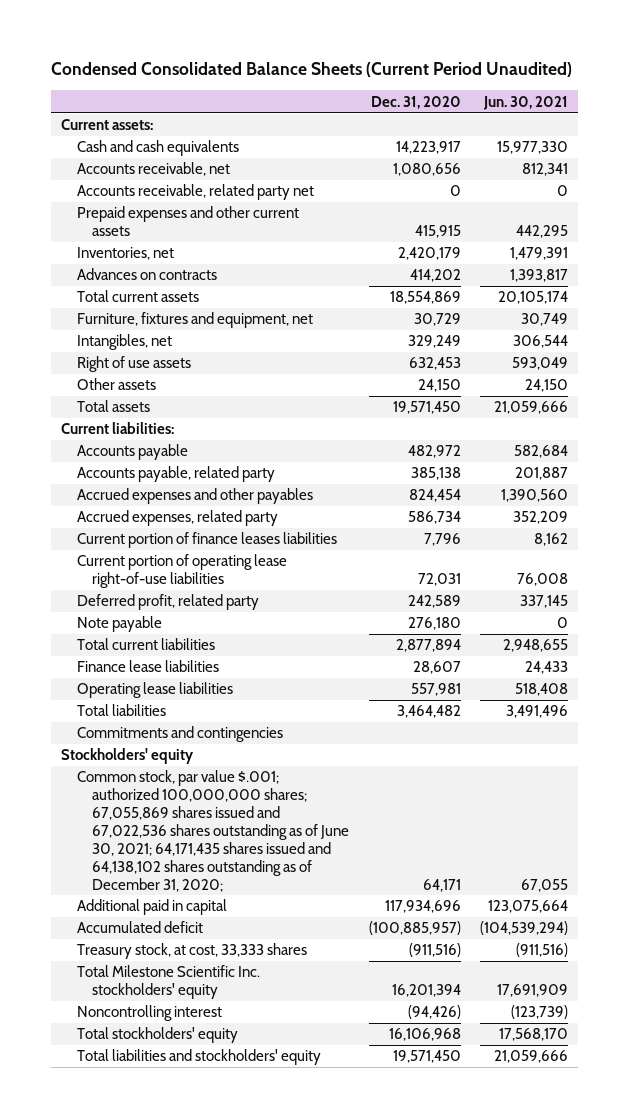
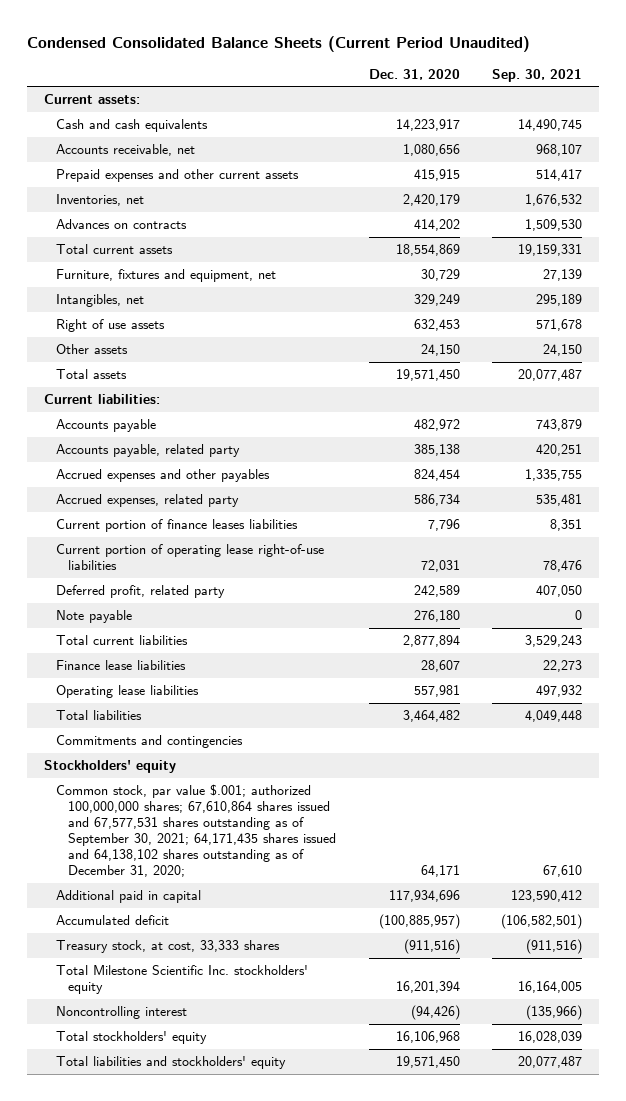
[483,95,569,110] Jun. 30, 2021 -> none
none -> [492,68,583,82] Sep. 30, 2021
[76,184,314,201] Accounts receivable, related party net -> none
[76,770,350,892] Common stock, par value $.001; authorized 100,000,000 shares; 67,055,869 shares issued and 67,022,536 shares outstanding as of June 30, 2021; 64,171,435 shares issued and 64,138,102 shares outstanding as of December 31, 2020; -> [55,784,337,878] Common stock, par value $.001; authorized 100,000,000 shares; 67,610,864 shares issued and 67,577,531 shares outstanding as of September 30, 2021; 64,171,435 shares issued and 64,138,102 shares outstanding as of December 31, 2020;

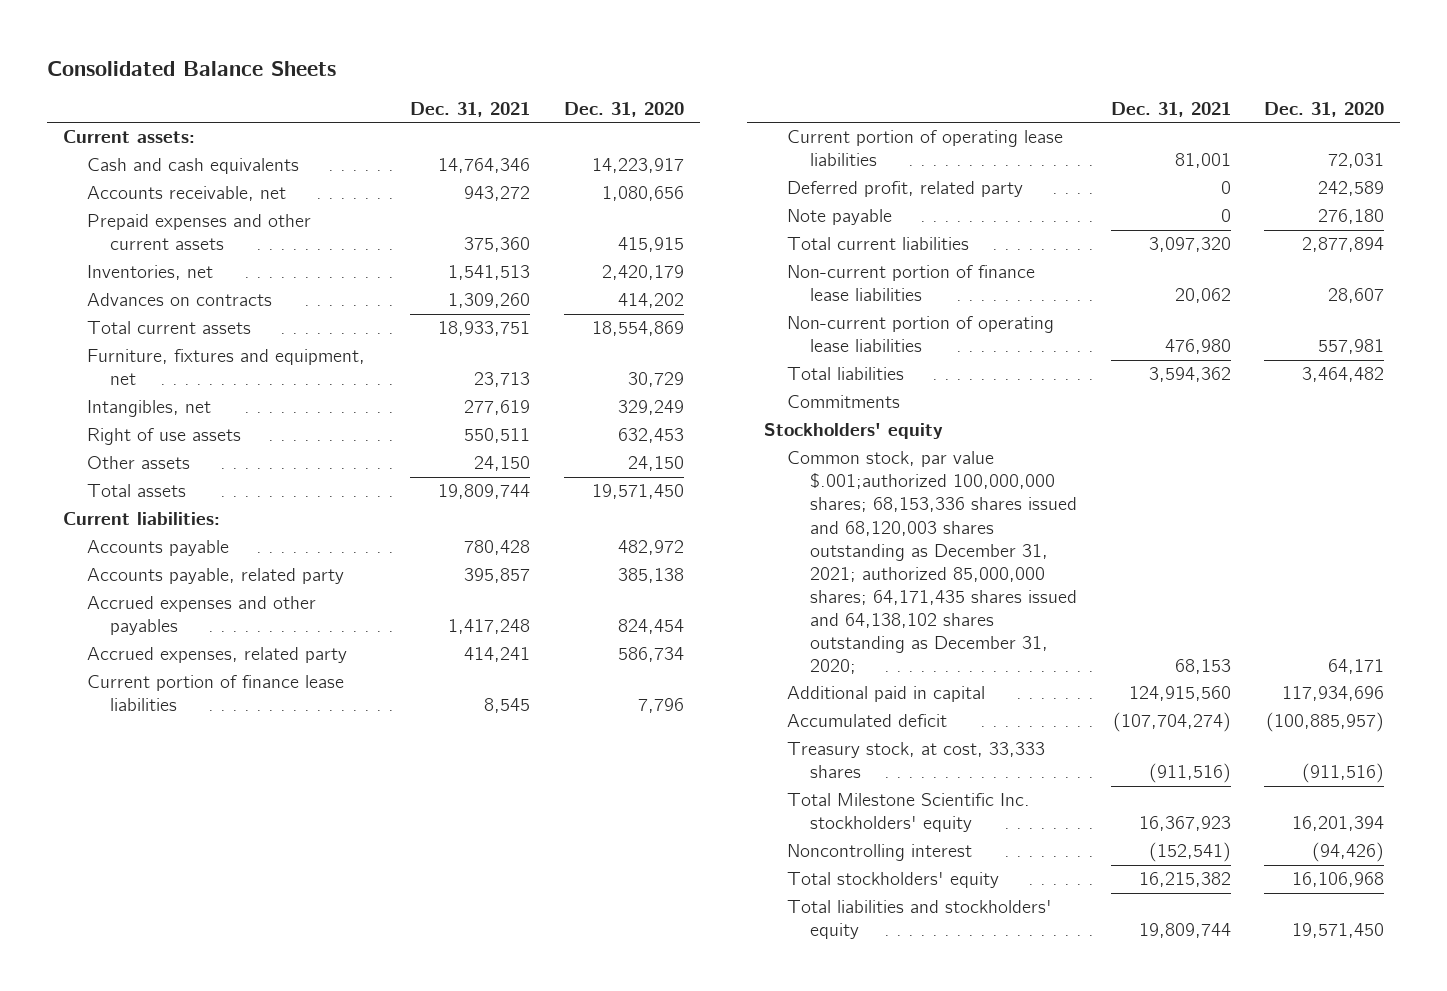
[27,36,531,53] Condensed Consolidated Balance Sheets (Current Period Unaudited) -> [46,60,336,76] Consolidated Balance Sheets
[492,68,583,82] Sep. 30, 2021 -> none
none -> [410,101,531,117] Dec. 31, 2021
[55,519,298,533] Current portion of finance leases liabilities -> [86,675,344,712] Current portion of finance lease liabilities
[55,544,324,571] Current portion of operating lease right-of-use liabilities -> [786,130,1063,167] Current portion of operating lease liabilities
[55,660,186,671] Finance lease liabilities -> [786,265,1035,302] Non-current portion of finance lease liabilities
[55,685,199,699] Operating lease liabilities -> [786,316,1054,353] Non-current portion of operating lease liabilities
[55,735,243,749] Commitments and contingencies -> [786,395,900,409] Commitments
[55,784,337,878] Common stock, par value $.001; authorized 100,000,000 shares; 67,610,864 shares issued and 67,577,531 shares outstanding as of September 30, 2021; 64,171,435 shares issued and 64,138,102 shares outstanding as of December 31, 2020; -> [786,451,1078,674] Common stock, par value $.001;authorized 100,000,000 shares; 68,153,336 shares issued and 68,120,003 shares outstanding as December 31, 2021; authorized 85,000,000 shares; 64,171,435 shares issued and 64,138,102 shares outstanding as December 31, 2020;

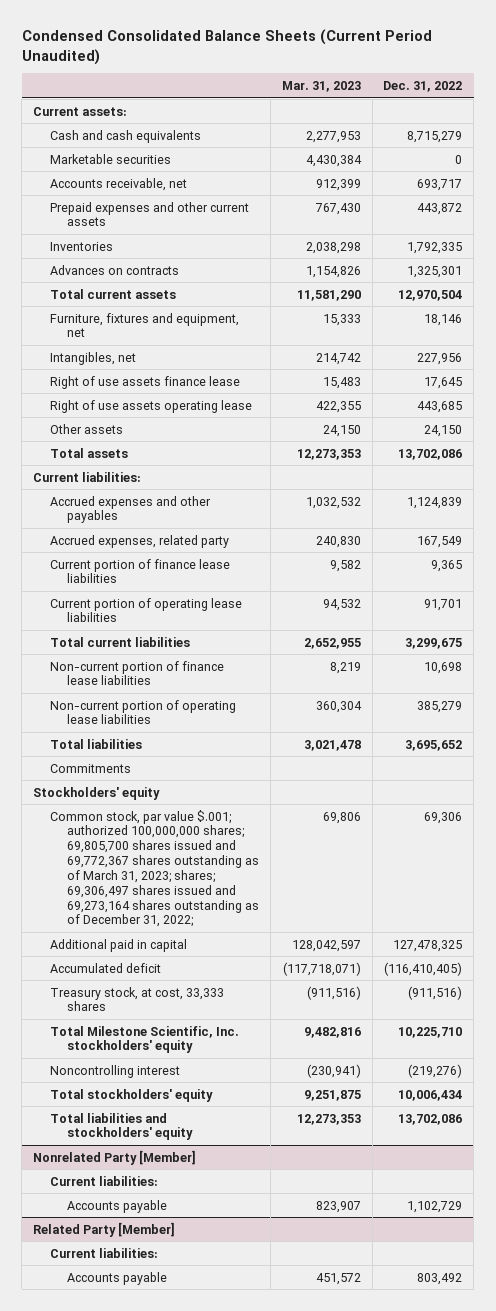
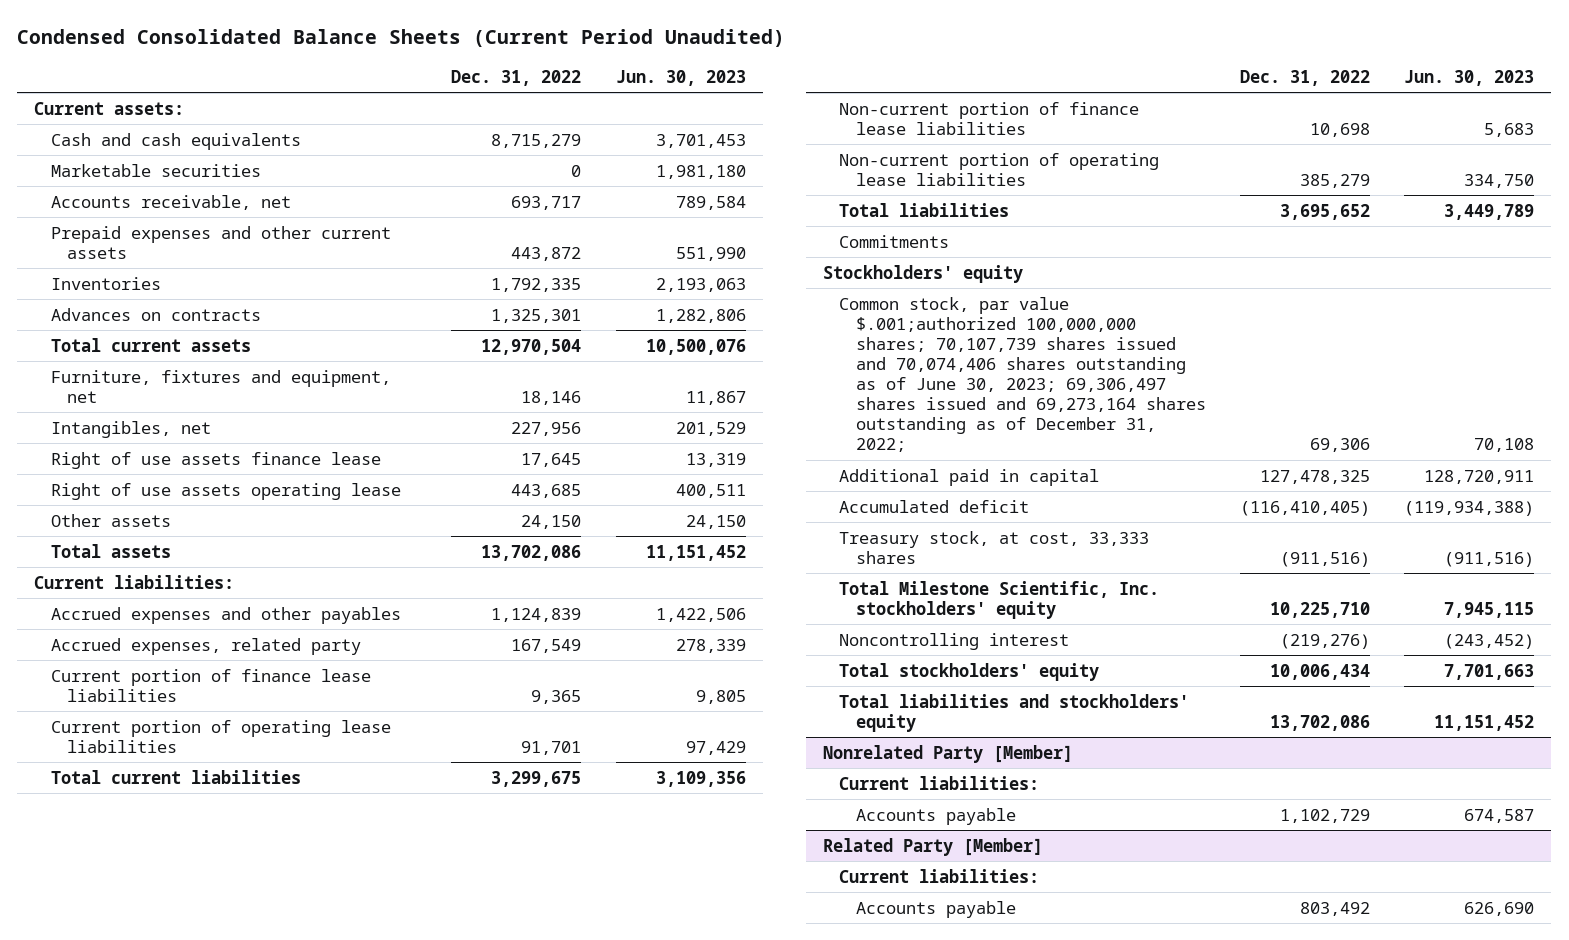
[281,80,361,92] Mar. 31, 2023 -> none
none -> [615,69,746,86] Jun. 30, 2023
[50,809,259,928] Common stock, par value $.001; authorized 100,000,000 shares; 69,805,700 shares issued and 69,772,367 shares outstanding as of March 31, 2023; shares; 69,306,497 shares issued and 69,273,164 shares outstanding as of December 31, 2022; -> [839,296,1206,453] Common stock, par value $.001;authorized 100,000,000 shares; 70,107,739 shares issued and 70,074,406 shares outstanding as of June 30, 2023; 69,306,497 shares issued and 69,273,164 shares outstanding as of December 31, 2022;

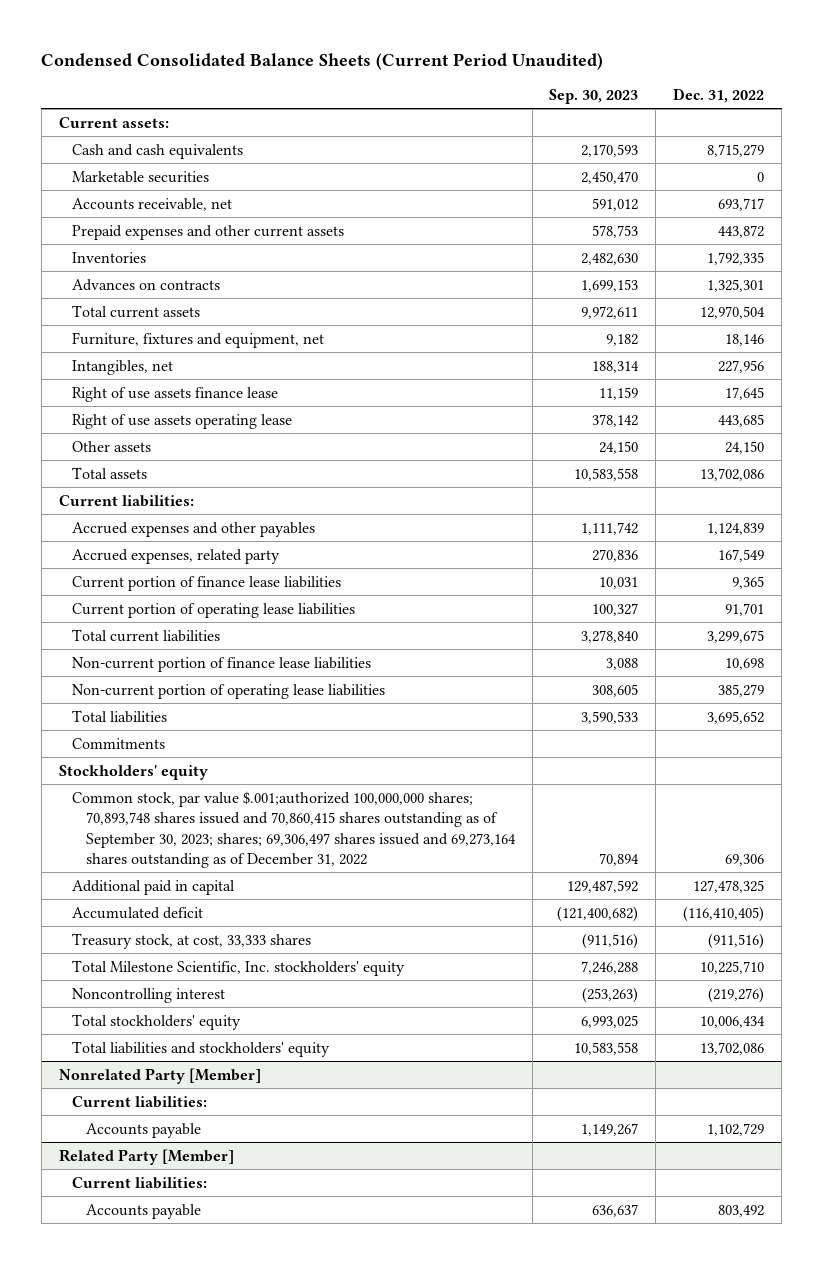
[615,69,746,86] Jun. 30, 2023 -> none
none -> [549,89,639,105] Sep. 30, 2023
[839,296,1206,453] Common stock, par value $.001;authorized 100,000,000 shares; 70,107,739 shares issued and 70,074,406 shares outstanding as of June 30, 2023; 69,306,497 shares issued and 69,273,164 shares outstanding as of December 31, 2022; -> [72,790,516,869] Common stock, par value $.001;authorized 100,000,000 shares; 70,893,748 shares issued and 70,860,415 shares outstanding as of September 30, 2023; shares; 69,306,497 shares issued and 69,273,164 shares outstanding as of December 31, 2022

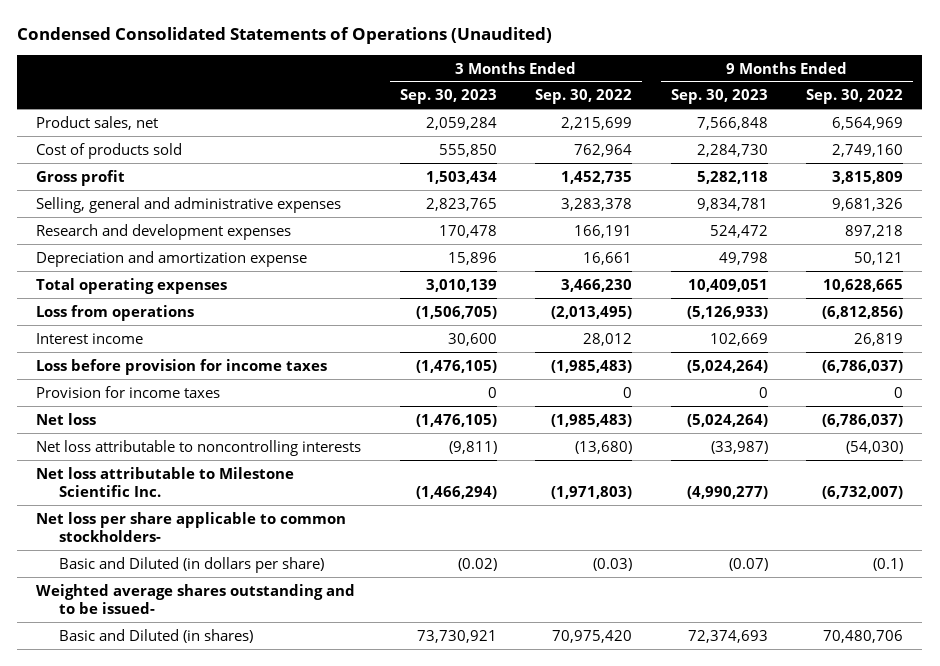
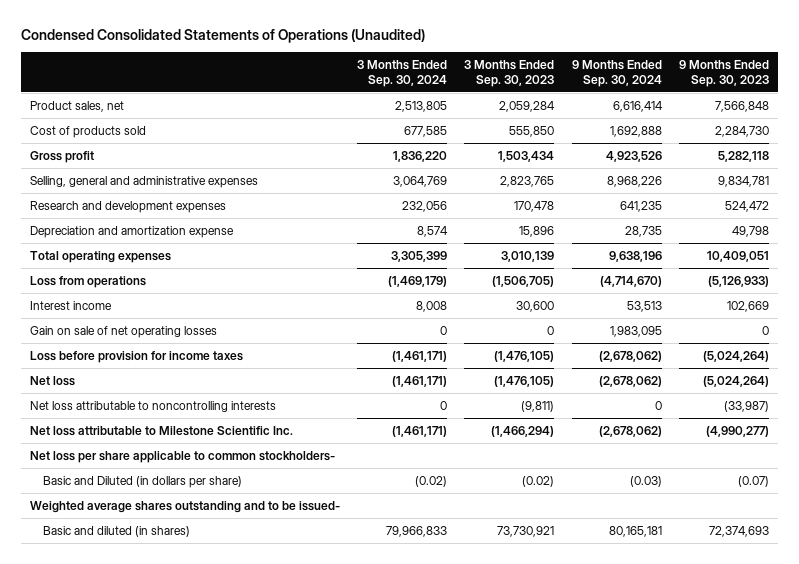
[535,89,633,105] Sep. 30, 2022 -> none
[806,89,904,105] Sep. 30, 2022 -> none
none -> [356,59,447,88] 3 Months Ended Sep. 30, 2024
none -> [571,59,662,88] 9 Months Ended Sep. 30, 2024
none -> [29,325,217,338] Gain on sale of net operating losses
[36,385,221,398] Provision for income taxes -> none
[58,628,253,643] Basic and Diluted (in shares) -> [42,525,190,537] Basic and diluted (in shares)

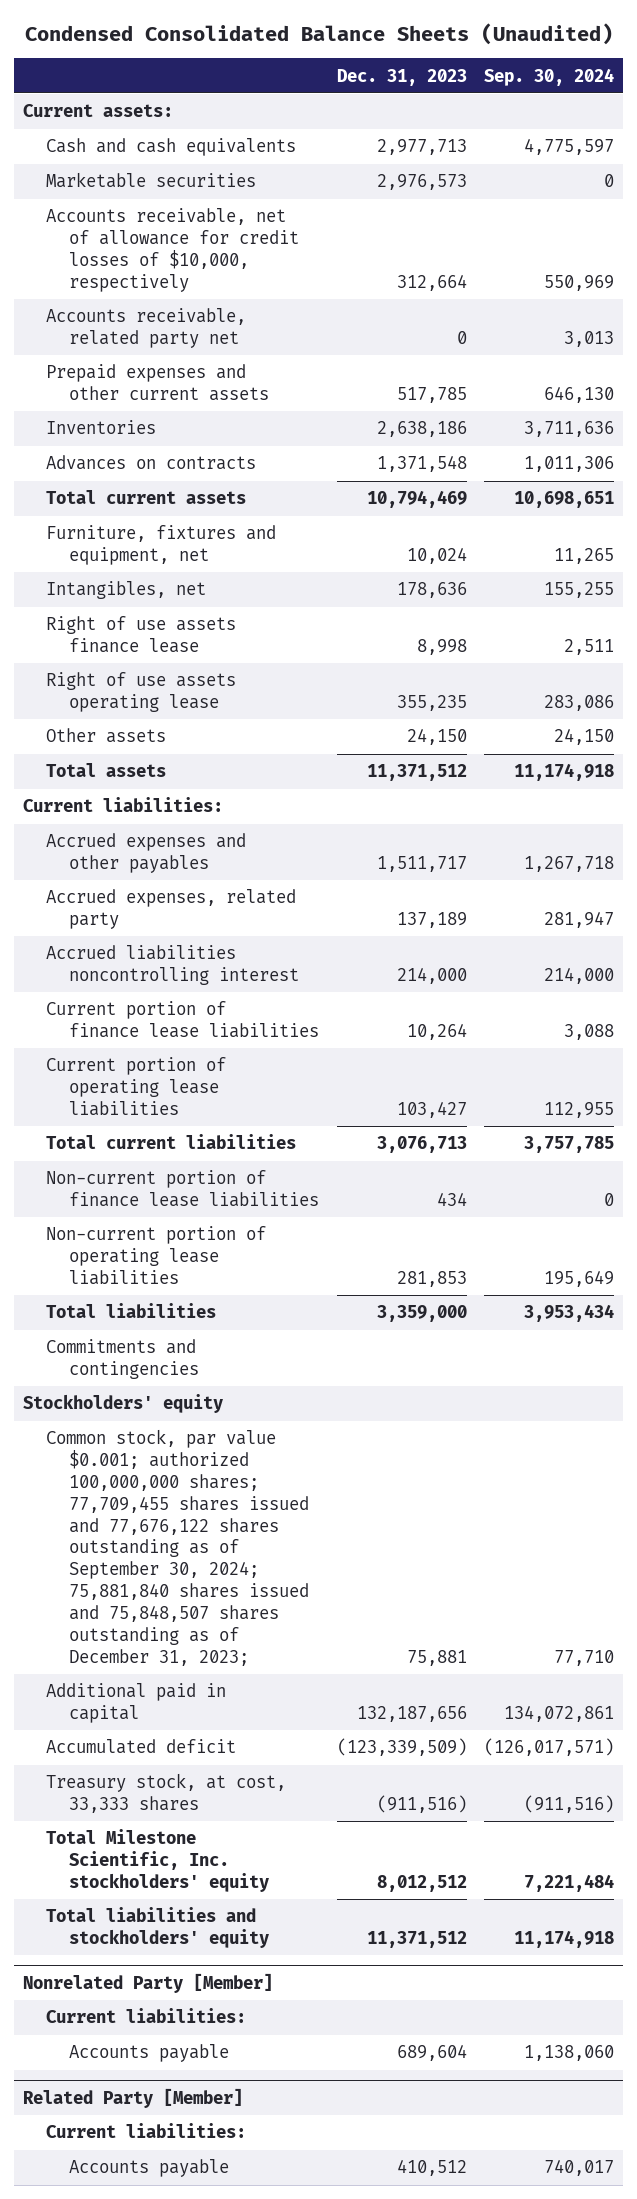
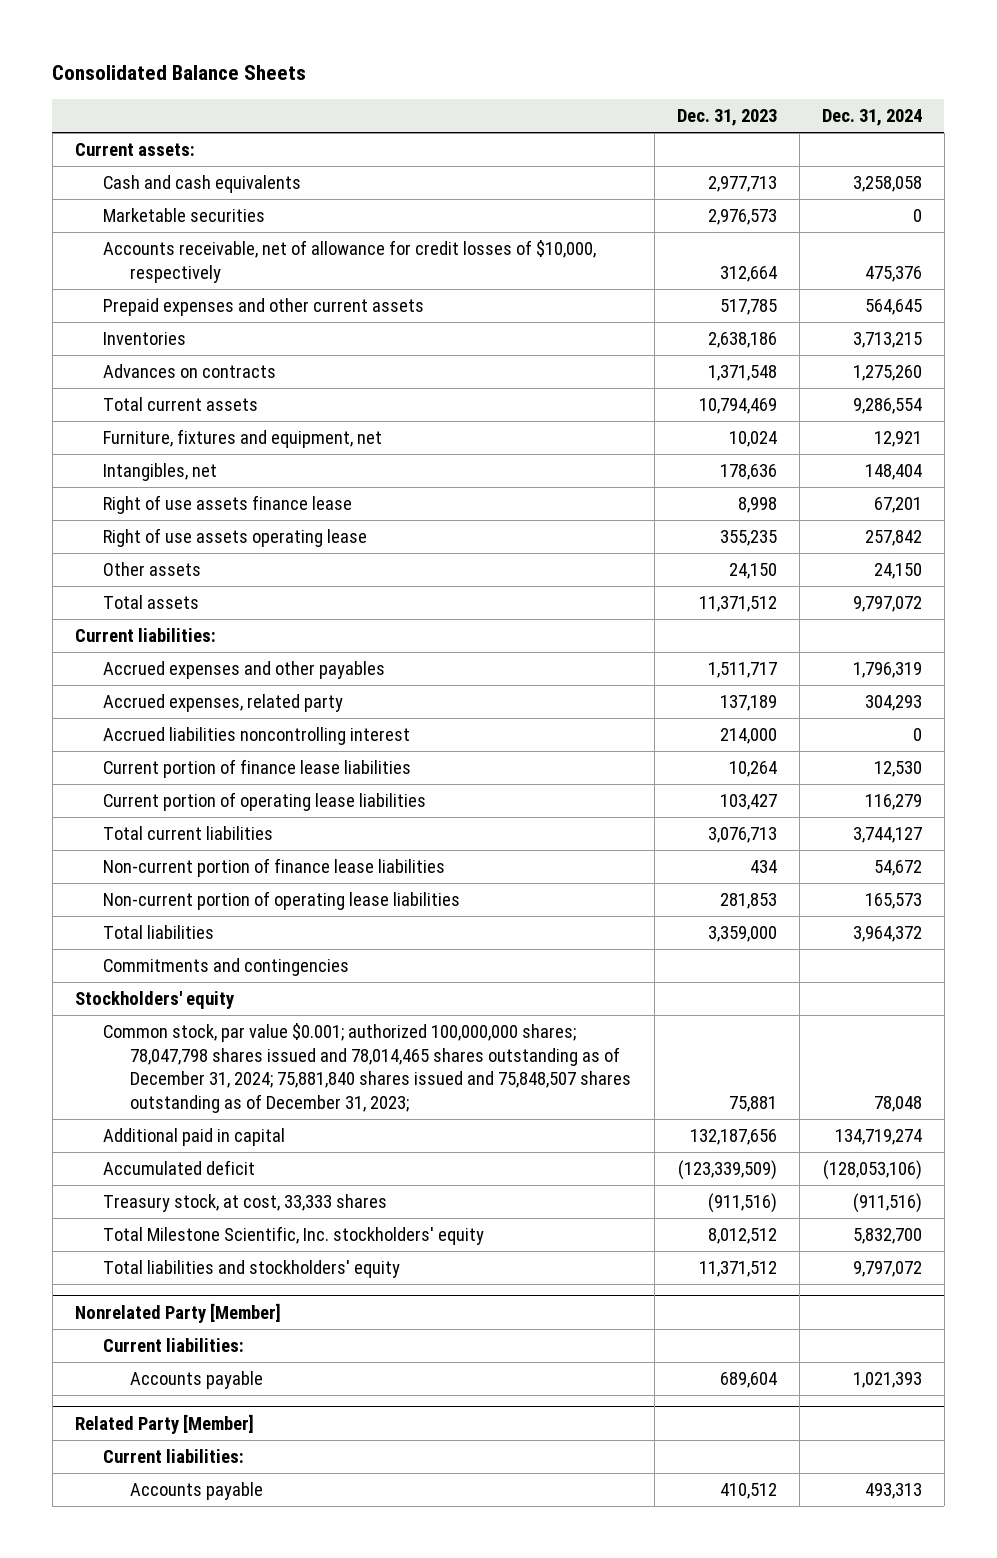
[24,23,613,46] Condensed Consolidated Balance Sheets (Unaudited) -> [52,65,307,81] Consolidated Balance Sheets
[484,67,615,86] Sep. 30, 2024 -> none
none -> [821,108,922,126] Dec. 31, 2024
[46,308,247,349] Accounts receivable, related party net -> none
[46,1429,310,1666] Common stock, par value $0.001; authorized 100,000,000 shares; 77,709,455 shares issued and 77,676,122 shares outstanding as of September 30, 2024; 75,881,840 shares issued and 75,848,507 shares outstanding as of December 31, 2023; -> [102,1023,632,1113] Common stock, par value $0.001; authorized 100,000,000 shares; 78,047,798 shares issued and 78,014,465 shares outstanding as of December 31, 2024; 75,881,840 shares issued and 75,848,507 shares outstanding as of December 31, 2023;

